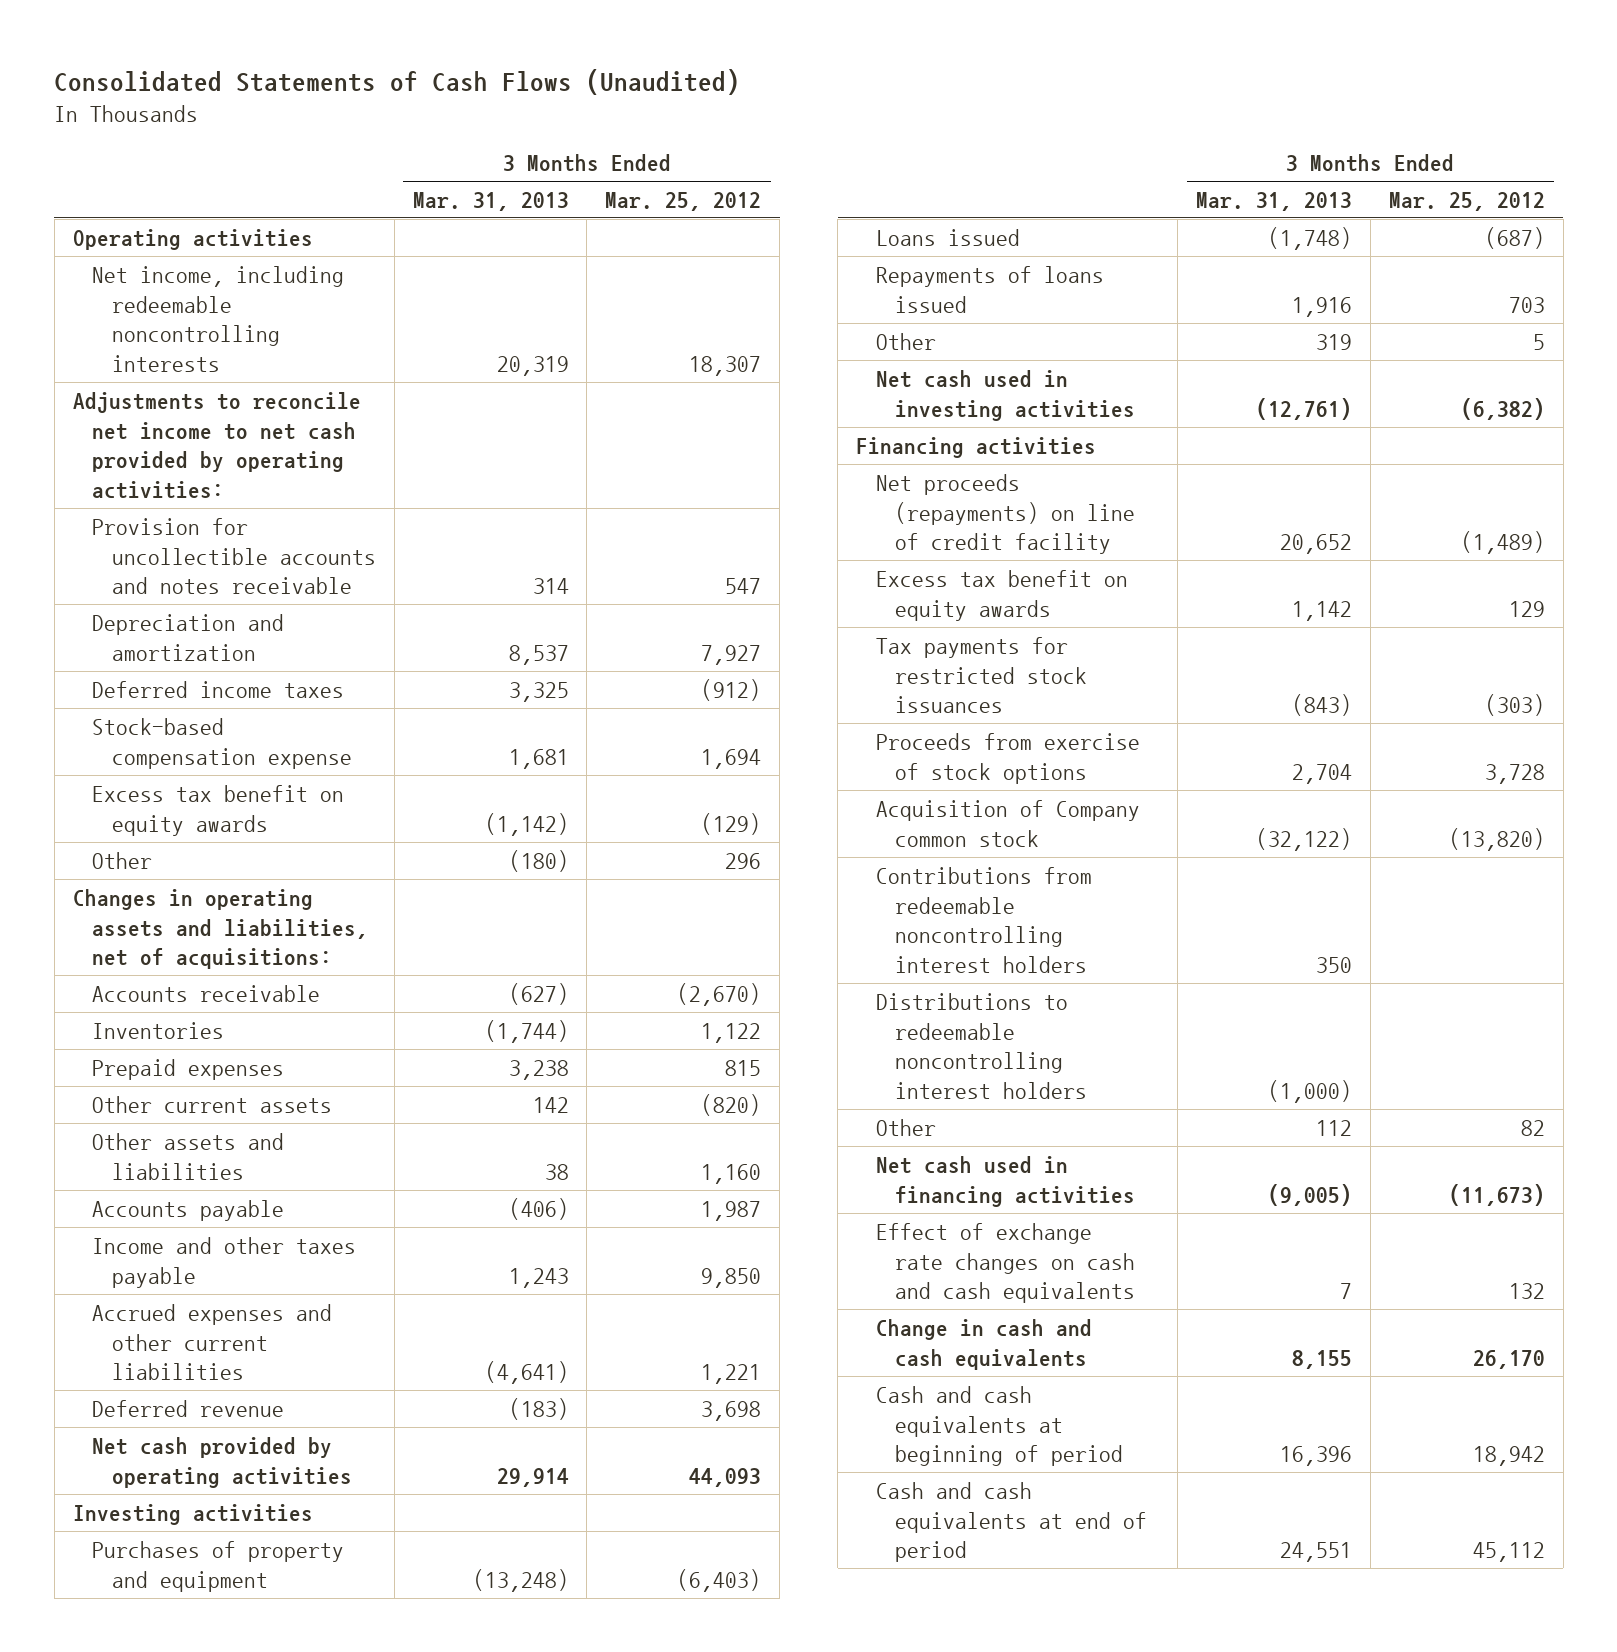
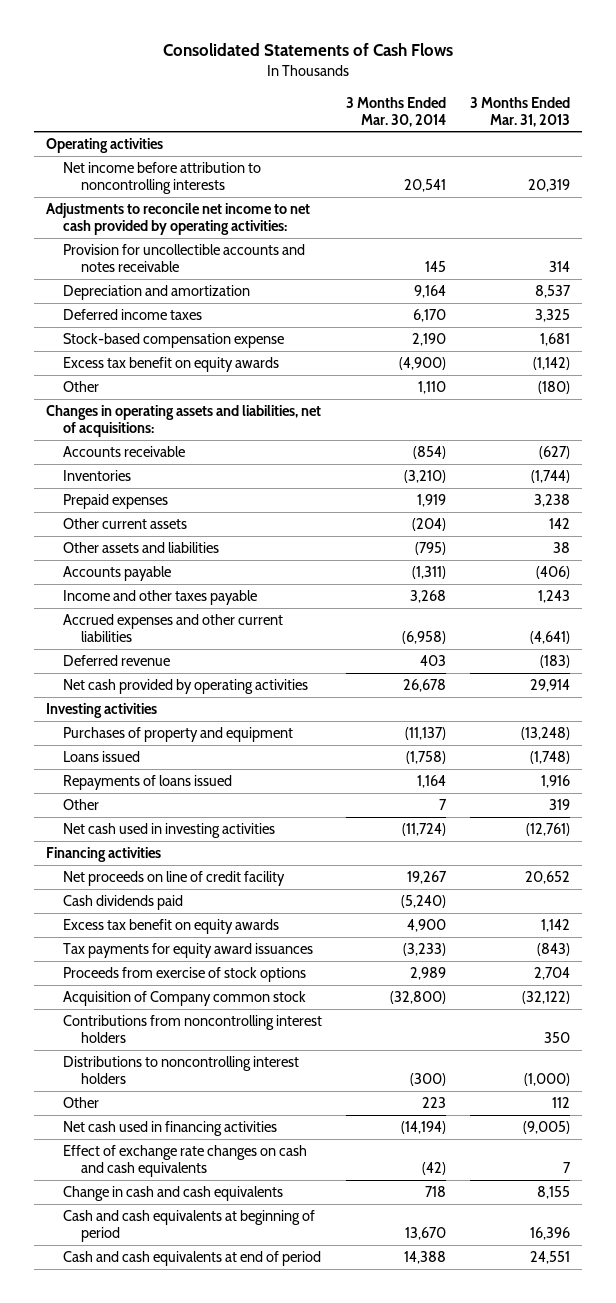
[54,69,741,96] Consolidated Statements of Cash Flows (Unaudited) -> [163,43,454,57] Consolidated Statements of Cash Flows
[605,191,762,211] Mar. 25, 2012 -> none
none -> [346,96,447,127] 3 Months Ended Mar. 30, 2014
[92,265,345,373] Net income, including redeemable noncontrolling interests -> [63,161,262,194] Net income before attribution to noncontrolling interests
[875,473,1136,555] Net proceeds (repayments) on line of credit facility -> [63,870,286,886] Net proceeds on line of credit facility
none -> [63,894,184,910] Cash dividends paid
[875,636,1088,714] Tax payments for restricted stock issuances -> [63,942,314,958] Tax payments for equity award issuances
[875,866,1092,974] Contributions from redeemable noncontrolling interest holders -> [63,1014,323,1043] Contributions from noncontrolling interest holders
[875,992,1088,1100] Distributions to redeemable noncontrolling interest holders -> [63,1055,300,1084] Distributions to noncontrolling interest holders

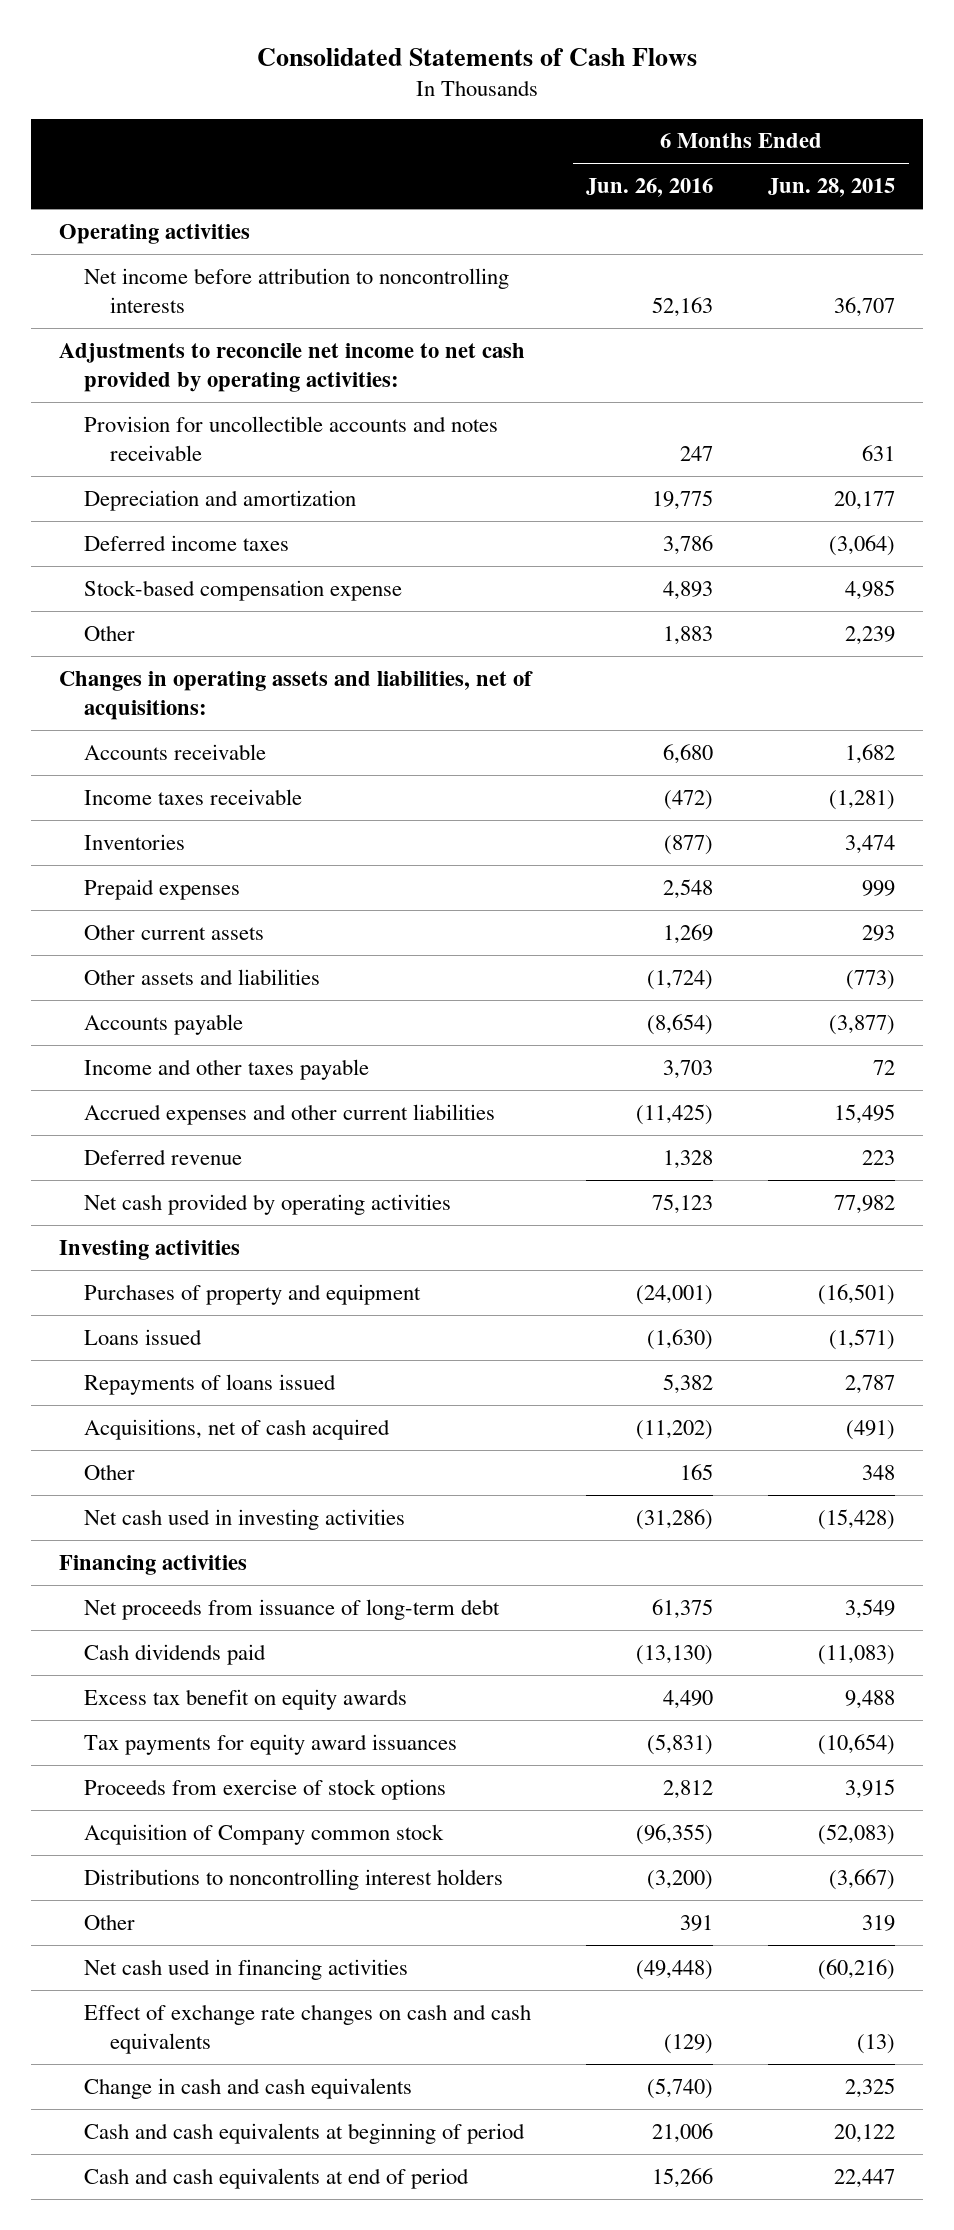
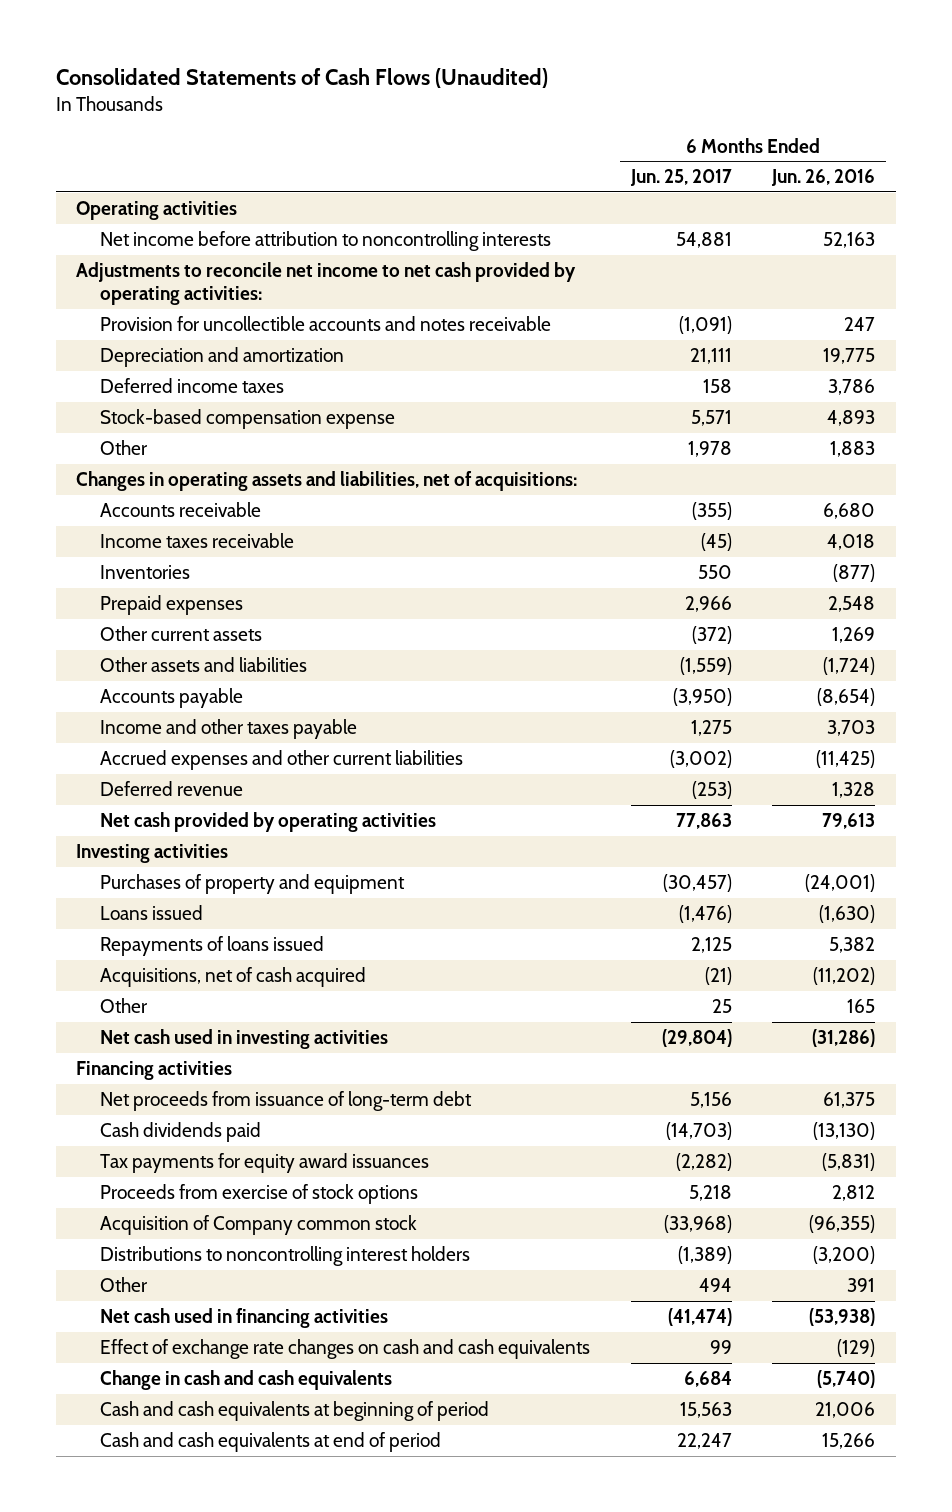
[256,47,697,66] Consolidated Statements of Cash Flows -> [55,68,548,89] Consolidated Statements of Cash Flows (Unaudited)
[768,178,896,198] Jun. 28, 2015 -> none
none -> [629,169,732,187] Jun. 25, 2017
[664,789,714,810] (472) -> [827,534,876,551] 4,018
[652,1193,714,1214] 75,123 -> [822,813,876,830] 79,613
[84,1688,408,1710] Excess tax benefit on equity awards -> none
[636,1959,714,1980] (49,448) -> [809,1308,876,1327] (53,938)

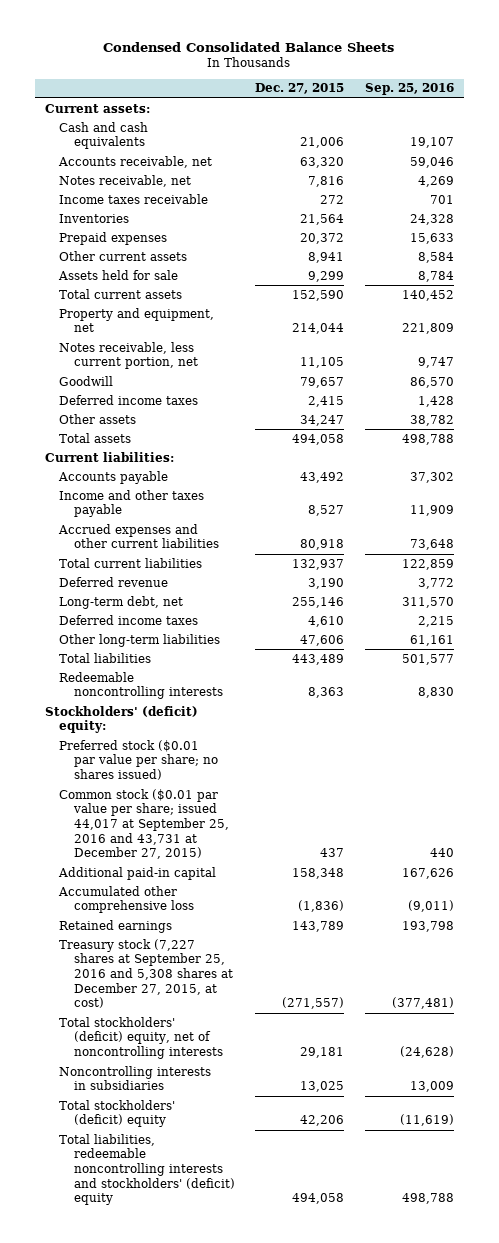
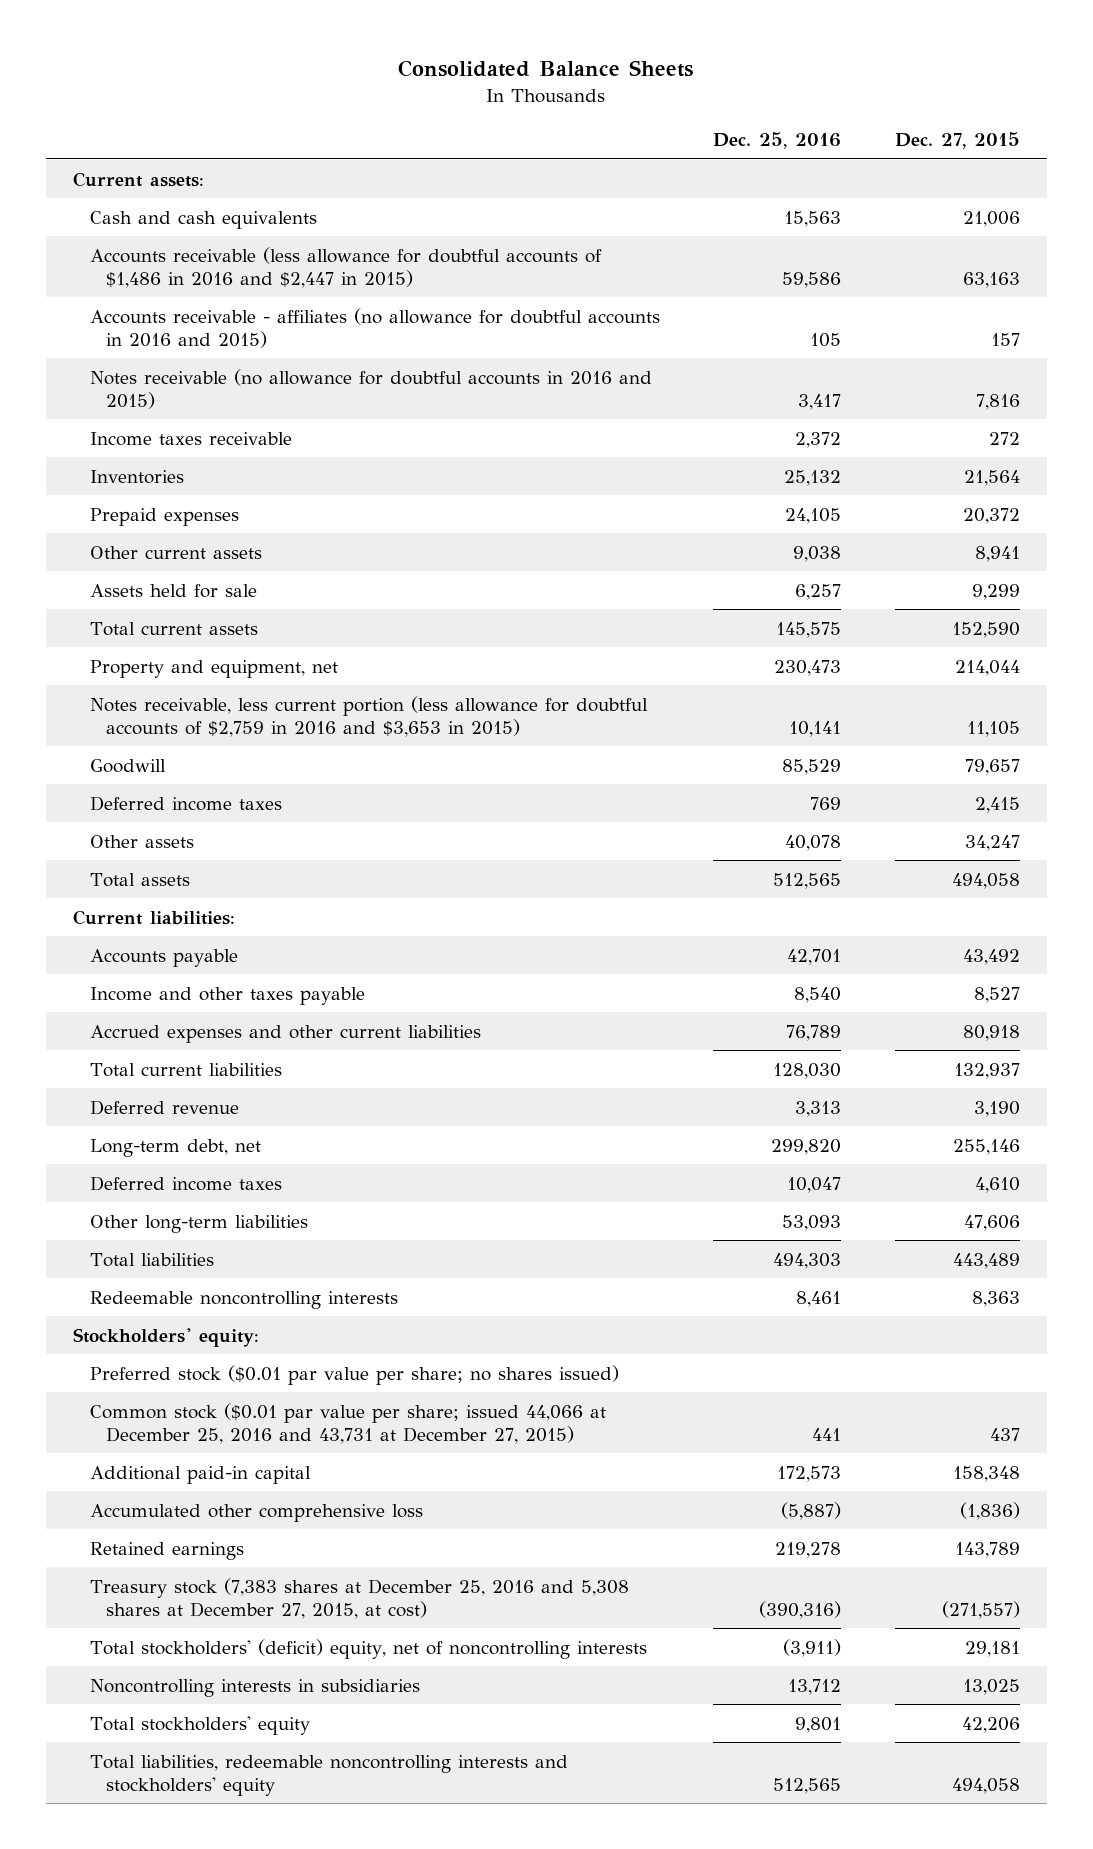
[103,42,395,53] Condensed Consolidated Balance Sheets -> [398,59,694,77] Consolidated Balance Sheets
[364,83,454,96] Sep. 25, 2016 -> none
none -> [713,132,842,150] Dec. 25, 2016
[58,155,213,168] Accounts receivable, net -> none
none -> [89,246,602,288] Accounts receivable (less allowance for doubtful accounts of $1,486 in 2016 and $2,447 in 2015)
none -> [89,307,660,348] Accounts receivable - affiliates (no allowance for doubtful accounts in 2016 and 2015)
[59,174,192,187] Notes receivable, net -> [89,368,652,409] Notes receivable (no allowance for doubtful accounts in 2016 and 2015)
[59,341,198,370] Notes receivable, less current portion, net -> [89,695,648,737] Notes receivable, less current portion (less allowance for doubtful accounts of $2,759 in 2016 and $3,653 in 2015)
[44,705,198,734] Stockholders' (deficit) equity: -> [72,1327,259,1347] Stockholders' equity:
[59,788,229,860] Common stock ($0.01 par value per share; issued 44,017 at September 25, 2016 and 43,731 at December 27, 2015) -> [89,1402,606,1444] Common stock ($0.01 par value per share; issued 44,066 at December 25, 2016 and 43,731 at December 27, 2015)
[59,938,233,1009] Treasury stock (7,227 shares at September 25, 2016 and 5,308 shares at December 27, 2015, at cost) -> [89,1577,629,1619] Treasury stock (7,383 shares at December 25, 2016 and 5,308 shares at December 27, 2015, at cost)
[59,1099,176,1128] Total stockholders' (deficit) equity -> [89,1715,310,1735] Total stockholders' equity
[59,1133,235,1206] Total liabilities, redeemable noncontrolling interests and stockholders' (deficit) equity -> [89,1754,568,1796] Total liabilities, redeemable noncontrolling interests and stockholders' equity

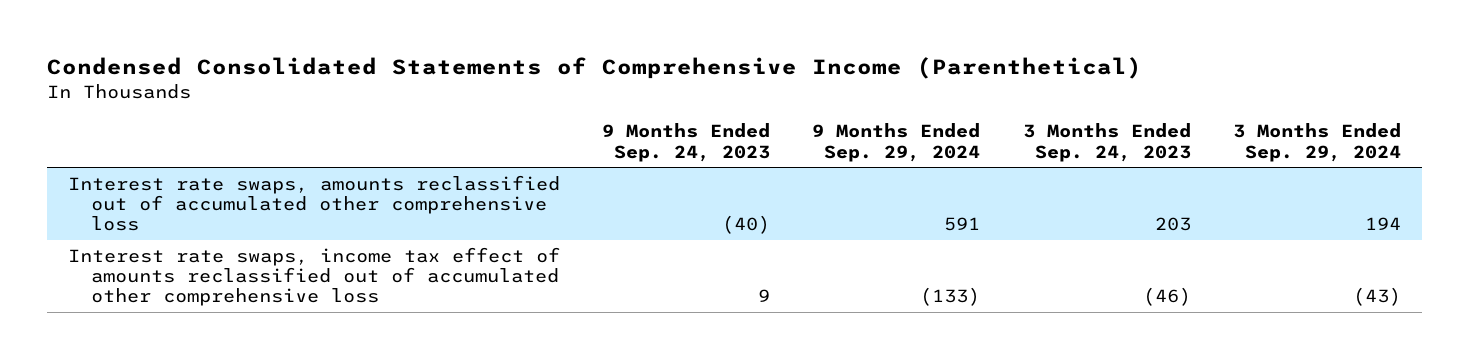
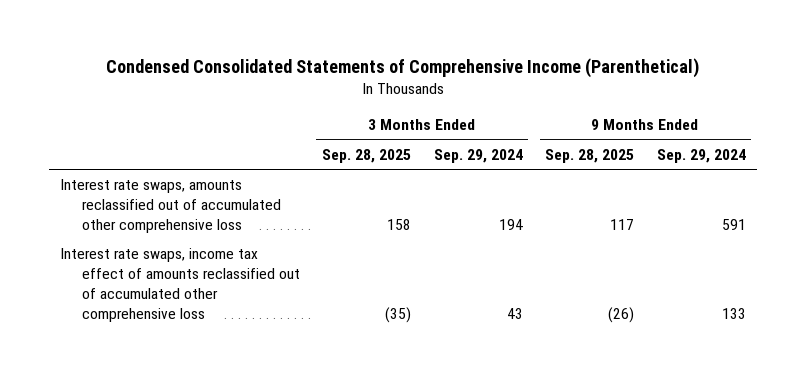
[602,123,771,162] 9 Months Ended Sep. 24, 2023 -> none
[1022,123,1191,162] 3 Months Ended Sep. 24, 2023 -> none
none -> [322,148,412,163] Sep. 28, 2025
none -> [545,148,635,163] Sep. 28, 2025
[920,287,981,307] (133) -> [721,307,746,319] 133
[1353,287,1402,307] (43) -> [506,307,523,319] 43

